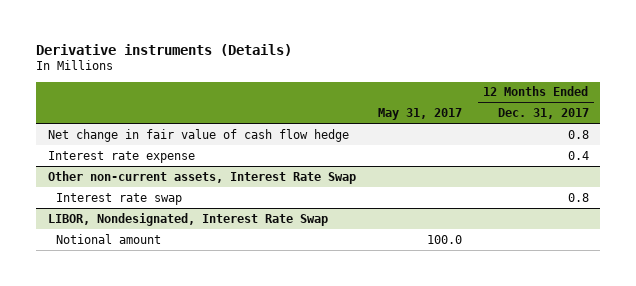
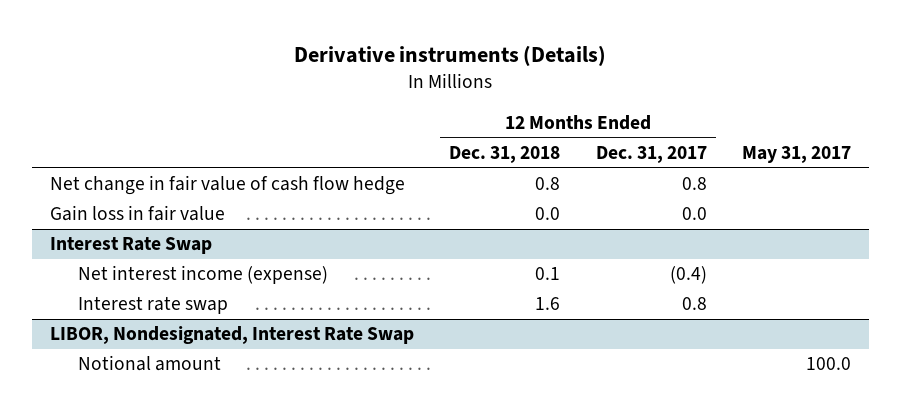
none -> [449,145,561,163] Dec. 31, 2018
[47,150,195,163] Interest rate expense -> none
[47,170,356,184] Other non-current assets, Interest Rate Swap -> none
none -> [49,205,225,222] Gain loss in fair value
none -> [49,237,212,255] Interest Rate Swap
none -> [77,265,328,285] Net interest income (expense)

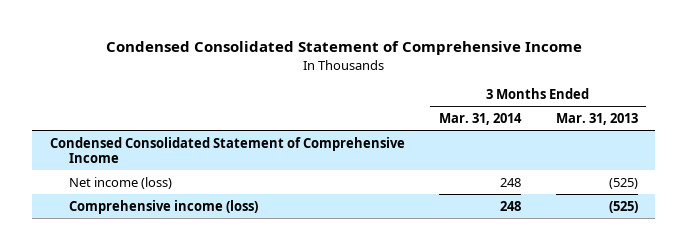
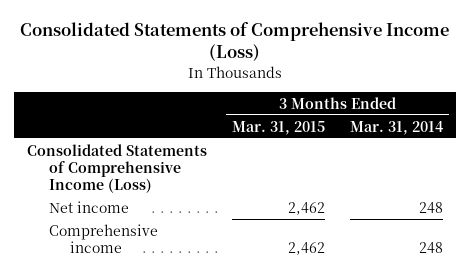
[105,41,582,56] Condensed Consolidated Statement of Comprehensive Income -> [19,22,449,62] Consolidated Statements of Comprehensive Income (Loss)
[555,113,638,126] Mar. 31, 2013 -> none
none -> [231,120,325,135] Mar. 31, 2015
[49,136,405,164] Condensed Consolidated Statement of Comprehensive Income -> [26,143,207,193] Consolidated Statements of Comprehensive Income (Loss)
[69,176,173,189] Net income (loss) -> [48,200,129,213] Net income
[69,199,259,214] Comprehensive income (loss) -> [48,223,158,253] Comprehensive income

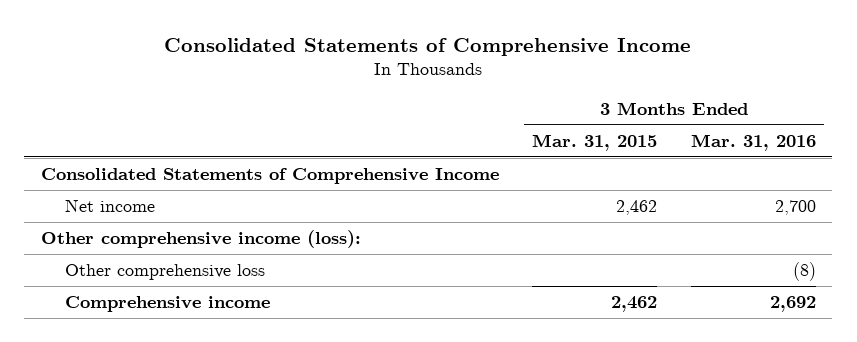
[19,22,449,62] Consolidated Statements of Comprehensive Income (Loss) -> [164,37,692,56] Consolidated Statements of Comprehensive Income
[350,120,444,135] Mar. 31, 2014 -> none
none -> [690,133,816,151] Mar. 31, 2016
[26,143,207,193] Consolidated Statements of Comprehensive Income (Loss) -> [41,168,500,185] Consolidated Statements of Comprehensive Income
none -> [41,230,362,249] Other comprehensive income (loss):
none -> [64,264,265,281] Other comprehensive loss

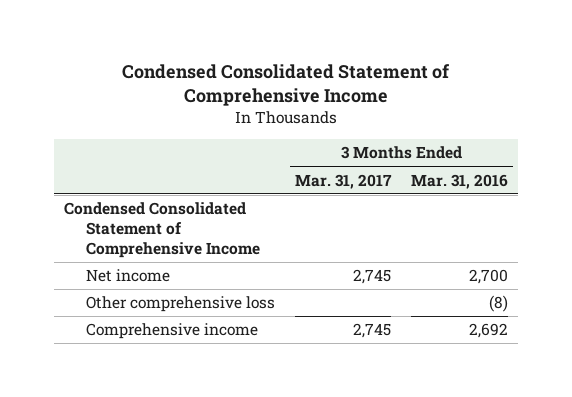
[164,37,692,56] Consolidated Statements of Comprehensive Income -> [121,64,450,107] Condensed Consolidated Statement of Comprehensive Income
[532,133,658,151] Mar. 31, 2015 -> none
none -> [295,173,393,189] Mar. 31, 2017
[41,168,500,185] Consolidated Statements of Comprehensive Income -> [63,202,261,258] Condensed Consolidated Statement of Comprehensive Income
[41,230,362,249] Other comprehensive income (loss): -> none

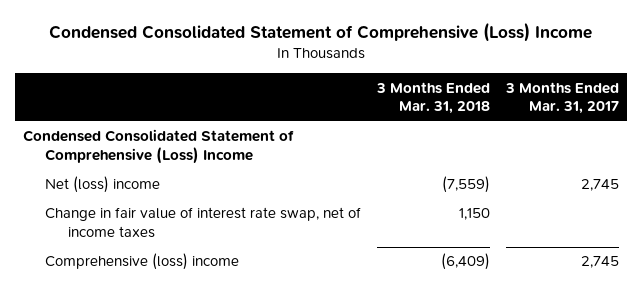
[121,64,450,107] Condensed Consolidated Statement of Comprehensive Income -> [49,22,593,43] Condensed Consolidated Statement of Comprehensive (Loss) Income
[411,173,509,189] Mar. 31, 2016 -> none
none -> [376,81,491,115] 3 Months Ended Mar. 31, 2018
[86,296,276,313] Other comprehensive loss -> none
[63,202,261,258] Condensed Consolidated Statement of Comprehensive Income -> [23,129,295,165] Condensed Consolidated Statement of Comprehensive (Loss) Income
[86,269,171,283] Net income -> [45,176,161,194] Net (loss) income
none -> [45,207,362,239] Change in fair value of interest rate swap, net of income taxes
[86,323,259,340] Comprehensive income -> [45,253,240,271] Comprehensive (loss) income

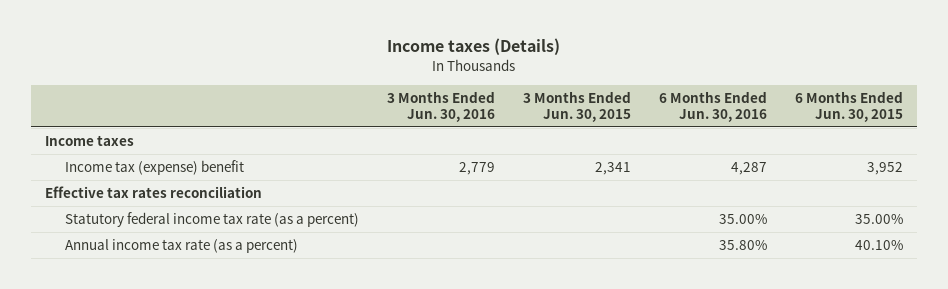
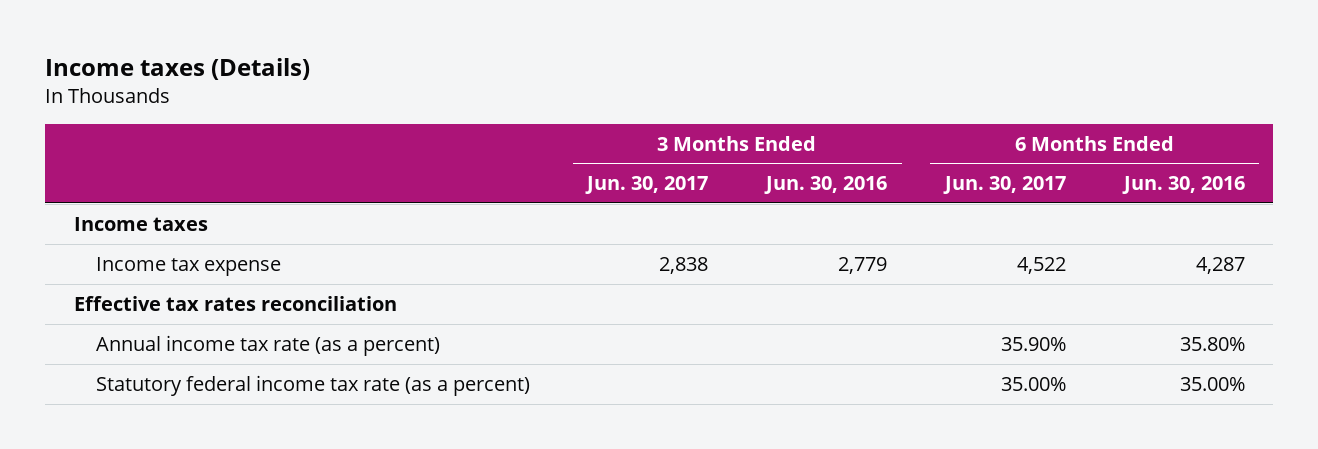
[522,90,631,122] 3 Months Ended Jun. 30, 2015 -> none
[794,90,903,122] 6 Months Ended Jun. 30, 2015 -> none
none -> [585,176,709,195] Jun. 30, 2017
none -> [942,176,1066,195] Jun. 30, 2017
[64,160,244,176] Income tax (expense) benefit -> [95,256,281,276] Income tax expense
[64,212,359,228] Statutory federal income tax rate (as a percent) -> [95,374,530,396] Statutory federal income tax rate (as a percent)

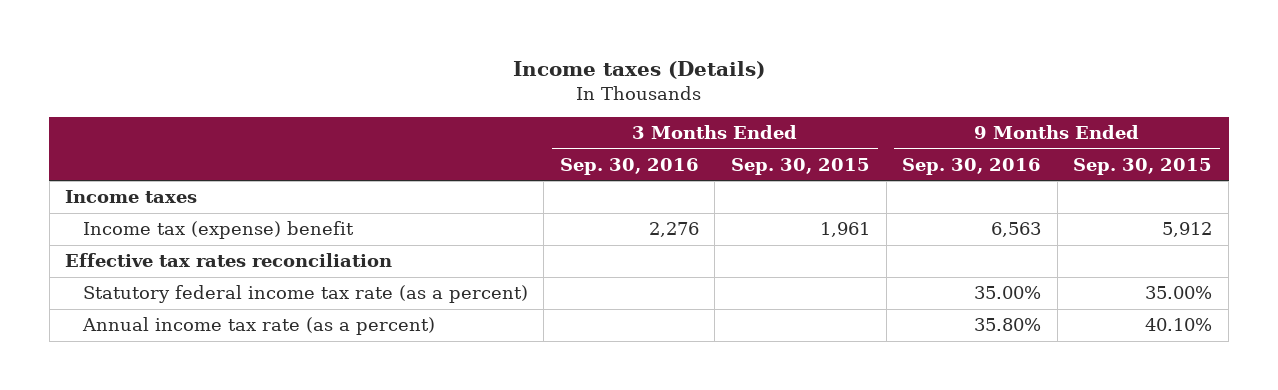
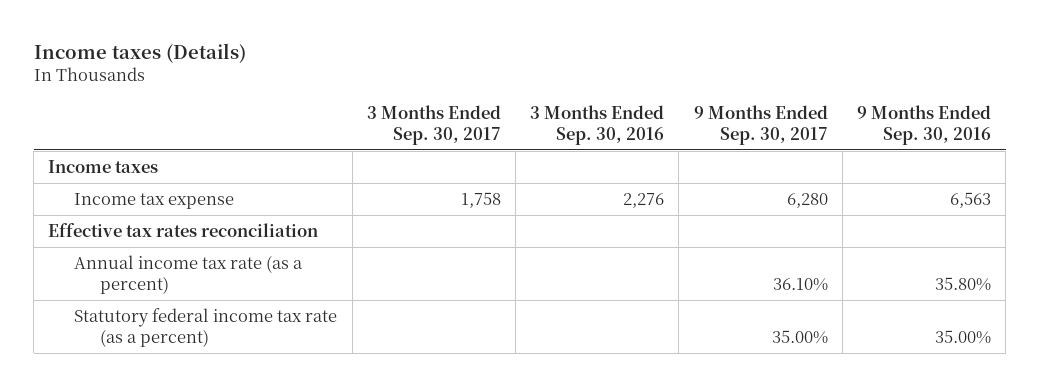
[730,157,870,175] Sep. 30, 2015 -> none
[1073,157,1213,175] Sep. 30, 2015 -> none
none -> [366,105,501,145] 3 Months Ended Sep. 30, 2017
none -> [693,105,828,145] 9 Months Ended Sep. 30, 2017
[82,221,354,240] Income tax (expense) benefit -> [74,192,235,209] Income tax expense
[82,285,528,304] Statutory federal income tax rate (as a percent) -> [74,307,338,347] Statutory federal income tax rate (as a percent)

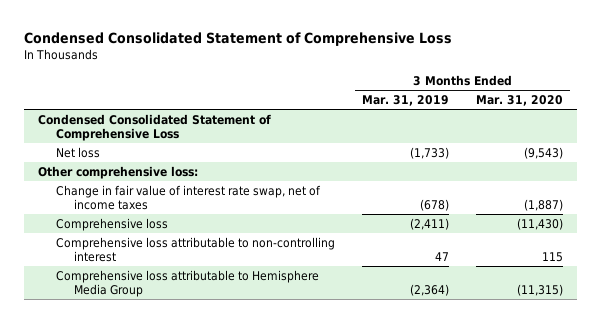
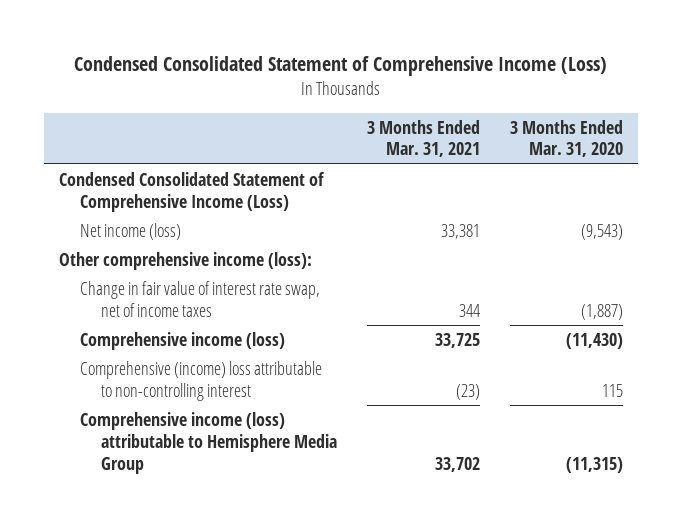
[24,32,453,47] Condensed Consolidated Statement of Comprehensive Loss -> [73,56,607,77] Condensed Consolidated Statement of Comprehensive Income (Loss)
[362,95,450,107] Mar. 31, 2019 -> none
none -> [367,119,481,158] 3 Months Ended Mar. 31, 2021
[37,113,271,141] Condensed Consolidated Statement of Comprehensive Loss -> [58,171,325,212] Condensed Consolidated Statement of Comprehensive Income (Loss)
[55,146,100,158] Net loss -> [80,222,182,240] Net income (loss)
[37,165,198,179] Other comprehensive loss: -> [58,251,312,270] Other comprehensive income (loss):
[55,217,168,231] Comprehensive loss -> [80,331,286,350] Comprehensive income (loss)
[55,236,335,262] Comprehensive loss attributable to non-controlling interest -> [80,360,323,401] Comprehensive (income) loss attributable to non-controlling interest
[55,269,319,297] Comprehensive loss attributable to Hemisphere Media Group -> [80,411,338,474] Comprehensive income (loss) attributable to Hemisphere Media Group

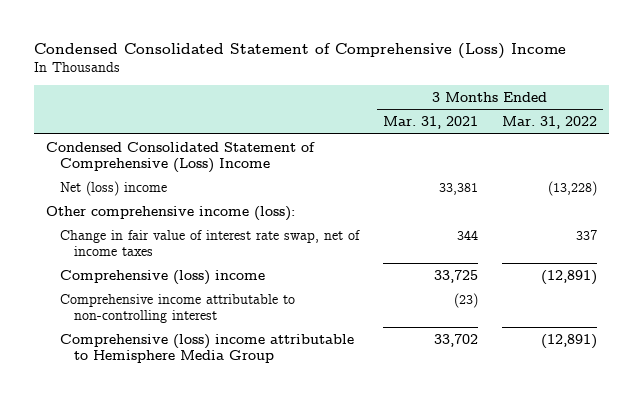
[73,56,607,77] Condensed Consolidated Statement of Comprehensive Income (Loss) -> [33,43,566,60] Condensed Consolidated Statement of Comprehensive (Loss) Income
[509,119,623,158] 3 Months Ended Mar. 31, 2020 -> none
none -> [502,116,598,130] Mar. 31, 2022
[58,171,325,212] Condensed Consolidated Statement of Comprehensive Income (Loss) -> [45,141,315,173] Condensed Consolidated Statement of Comprehensive (Loss) Income
[80,222,182,240] Net income (loss) -> [59,180,167,196] Net (loss) income
[80,331,286,350] Comprehensive income (loss) -> [59,269,265,285] Comprehensive (loss) income
[80,360,323,401] Comprehensive (income) loss attributable to non-controlling interest -> [59,293,295,323] Comprehensive income attributable to non-controlling interest
[80,411,338,474] Comprehensive income (loss) attributable to Hemisphere Media Group -> [59,333,354,363] Comprehensive (loss) income attributable to Hemisphere Media Group

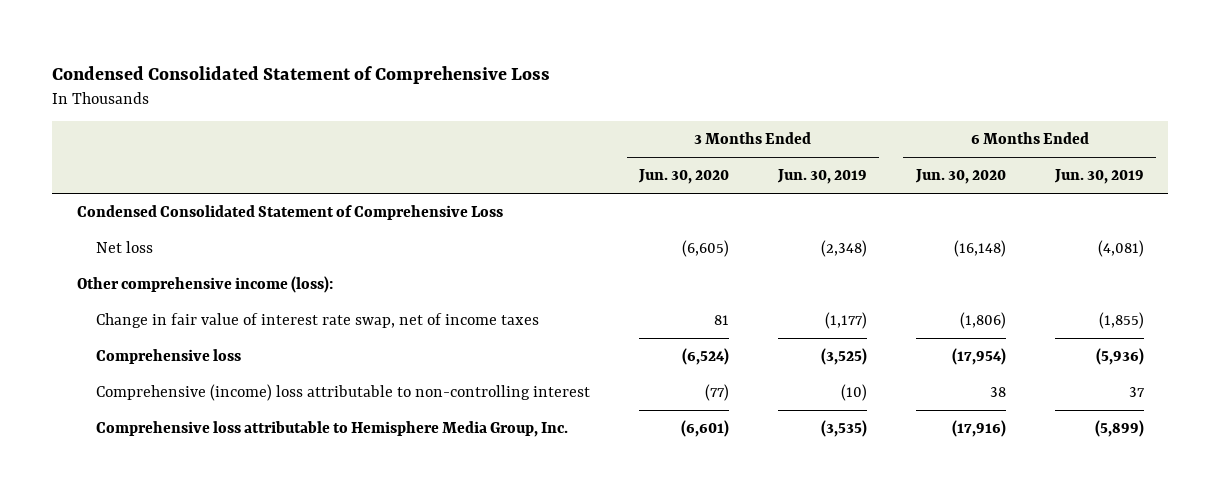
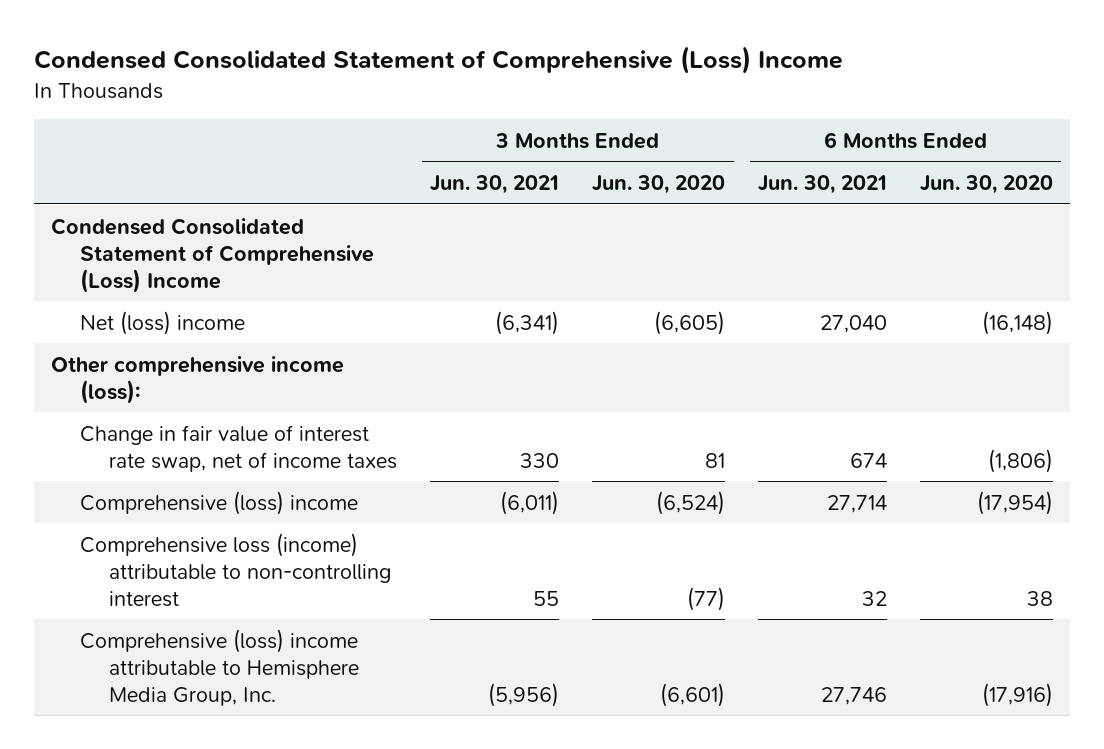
[52,65,551,84] Condensed Consolidated Statement of Comprehensive Loss -> [34,46,844,75] Condensed Consolidated Statement of Comprehensive (Loss) Income
[776,169,867,185] Jun. 30, 2019 -> none
[1053,169,1144,185] Jun. 30, 2019 -> none
none -> [430,175,560,195] Jun. 30, 2021
none -> [758,175,888,195] Jun. 30, 2021
[76,204,503,220] Condensed Consolidated Statement of Comprehensive Loss -> [50,217,375,293] Condensed Consolidated Statement of Comprehensive (Loss) Income
[95,240,153,253] Net loss -> [80,310,246,335] Net (loss) income
[95,348,241,364] Comprehensive loss -> [80,490,359,515] Comprehensive (loss) income
[95,383,590,401] Comprehensive (income) loss attributable to non-controlling interest -> [80,532,392,607] Comprehensive loss (income) attributable to non-controlling interest
[95,420,568,437] Comprehensive loss attributable to Hemisphere Media Group, Inc. -> [80,628,360,706] Comprehensive (loss) income attributable to Hemisphere Media Group, Inc.

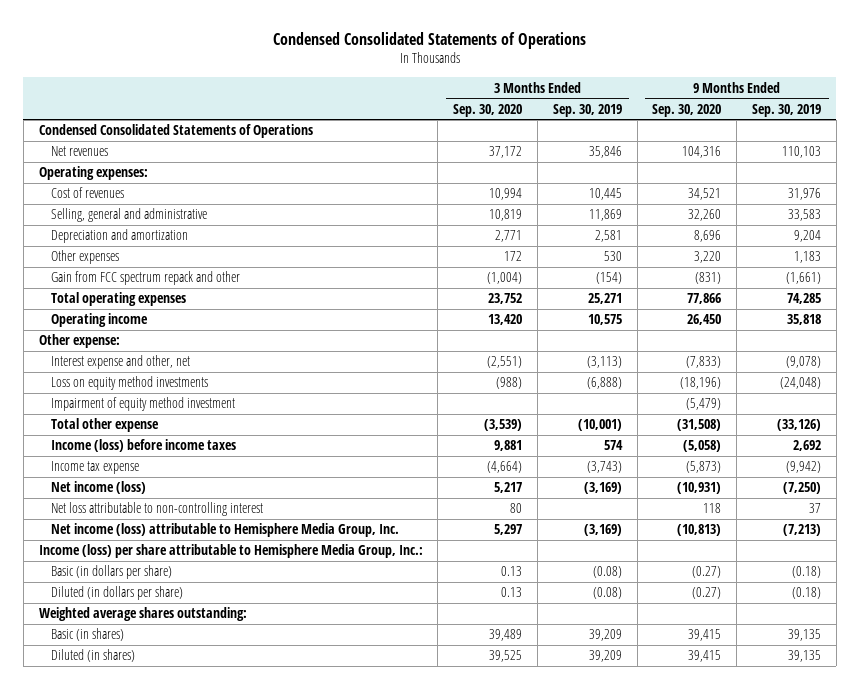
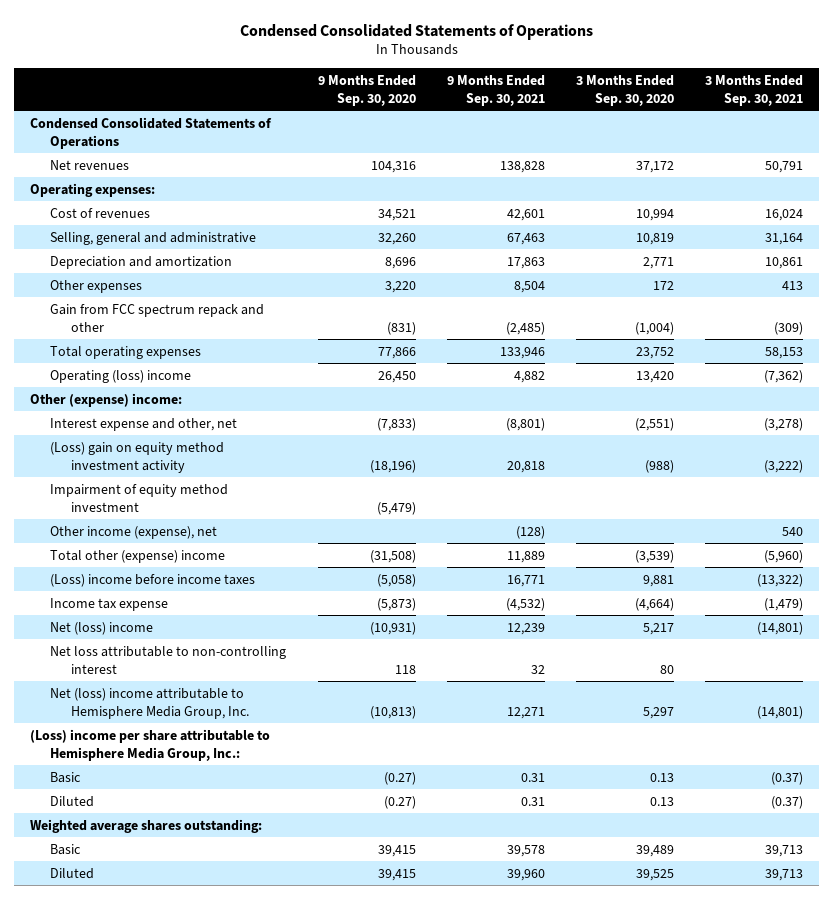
[552,103,622,117] Sep. 30, 2019 -> none
[751,103,821,117] Sep. 30, 2019 -> none
none -> [446,74,545,106] 9 Months Ended Sep. 30, 2021
none -> [705,74,804,106] 3 Months Ended Sep. 30, 2021
[51,313,149,328] Operating income -> [50,369,192,383] Operating (loss) income
[38,334,120,349] Other expense: -> [30,392,183,407] Other (expense) income:
[51,376,209,391] Loss on equity method investments -> [50,441,225,473] (Loss) gain on equity method investment activity
none -> [50,525,218,539] Other income (expense), net
[51,418,160,433] Total other expense -> [50,549,226,563] Total other (expense) income
[51,439,237,453] Income (loss) before income taxes -> [50,573,256,587] (Loss) income before income taxes
[51,481,147,495] Net income (loss) -> [50,621,154,635] Net (loss) income
[51,523,400,538] Net income (loss) attributable to Hemisphere Media Group, Inc. -> [50,687,249,719] Net (loss) income attributable to Hemisphere Media Group, Inc.
[38,544,423,559] Income (loss) per share attributable to Hemisphere Media Group, Inc.: -> [30,728,271,761] (Loss) income per share attributable to Hemisphere Media Group, Inc.:
[51,565,173,580] Basic (in dollars per share) -> [50,771,82,783] Basic
[51,586,184,601] Diluted (in dollars per share) -> [50,795,95,807] Diluted
[51,628,125,642] Basic (in shares) -> [50,843,82,855] Basic
[51,649,136,663] Diluted (in shares) -> [50,867,95,879] Diluted

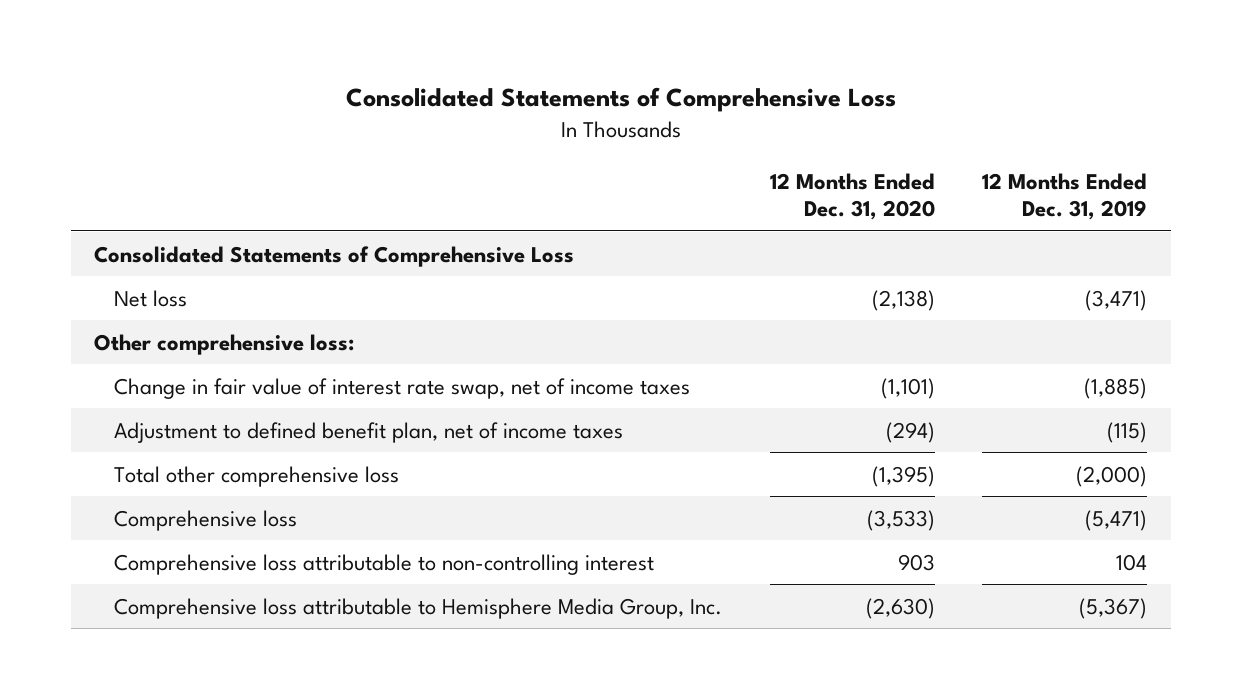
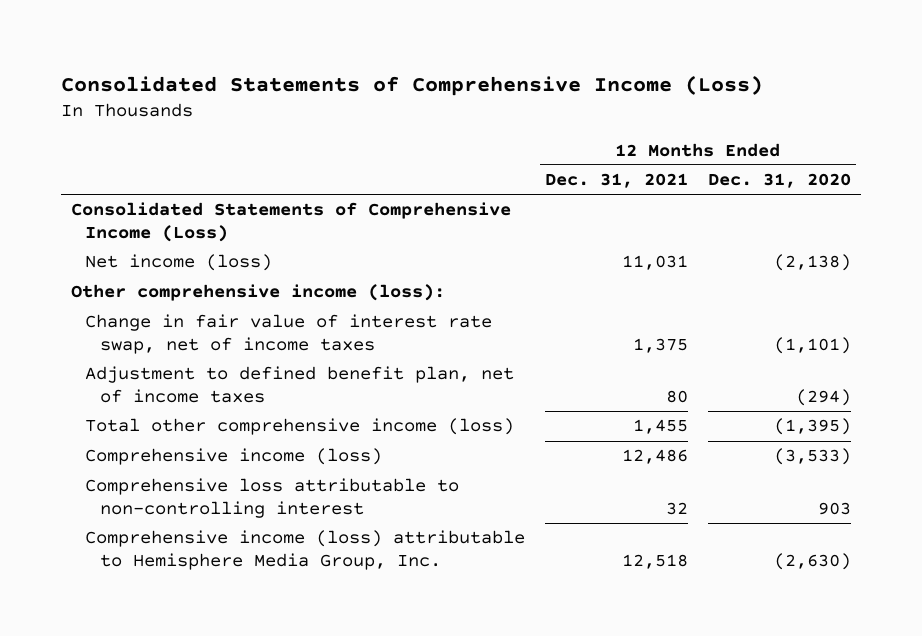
[345,86,896,112] Consolidated Statements of Comprehensive Loss -> [61,74,764,96] Consolidated Statements of Comprehensive Income (Loss)
[982,172,1148,221] 12 Months Ended Dec. 31, 2019 -> none
none -> [545,173,689,189] Dec. 31, 2021
[94,245,575,267] Consolidated Statements of Comprehensive Loss -> [71,202,512,242] Consolidated Statements of Comprehensive Income (Loss)
[114,289,188,307] Net loss -> [85,254,273,272] Net income (loss)
[94,333,355,355] Other comprehensive loss: -> [71,284,446,302] Other comprehensive income (loss):
[114,465,400,487] Total other comprehensive loss -> [85,418,515,436] Total other comprehensive income (loss)
[114,509,298,531] Comprehensive loss -> [85,448,383,466] Comprehensive income (loss)
[114,597,723,619] Comprehensive loss attributable to Hemisphere Media Group, Inc. -> [85,530,526,570] Comprehensive income (loss) attributable to Hemisphere Media Group, Inc.

